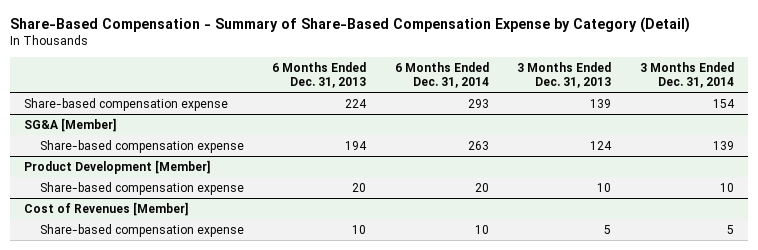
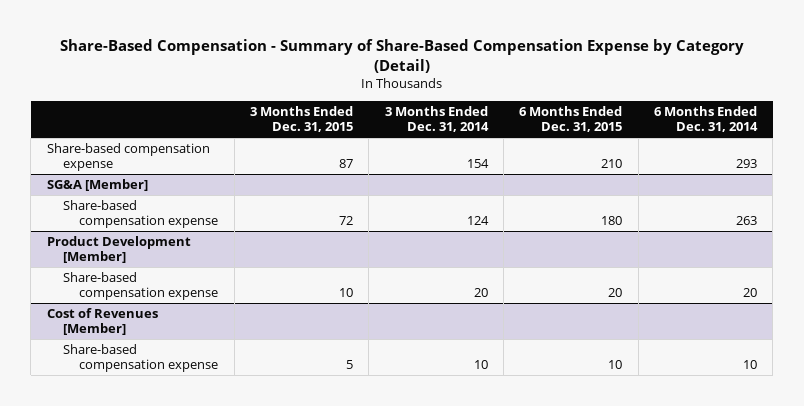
[272,61,367,89] 6 Months Ended Dec. 31, 2013 -> none
[517,61,612,89] 3 Months Ended Dec. 31, 2013 -> none
none -> [250,106,354,133] 3 Months Ended Dec. 31, 2015
none -> [519,106,623,133] 6 Months Ended Dec. 31, 2015
[712,140,734,150] 139 -> [466,216,489,226] 124
[719,182,734,192] 10 -> [473,288,488,298] 20
[726,224,734,234] 5 -> [473,360,488,370] 10

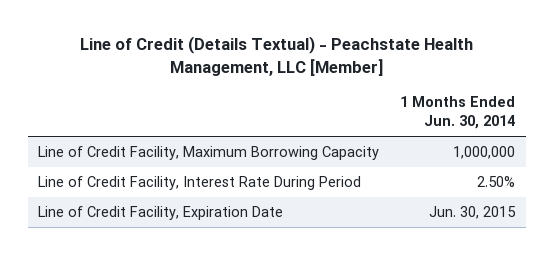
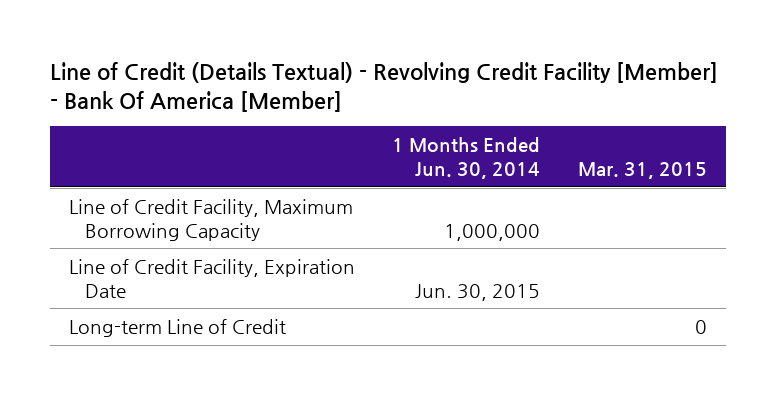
[79,36,473,76] Line of Credit (Details Textual) - Peachstate Health Management, LLC [Member] -> [49,61,718,112] Line of Credit (Details Textual) - Revolving Credit Facility [Member] - Bank Of America [Member]
none -> [577,161,707,179] Mar. 31, 2015
[38,176,362,191] Line of Credit Facility, Interest Rate During Period -> none
none -> [68,318,286,337] Long-term Line of Credit

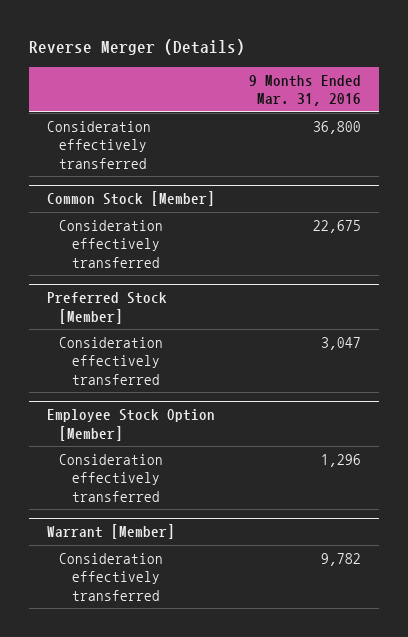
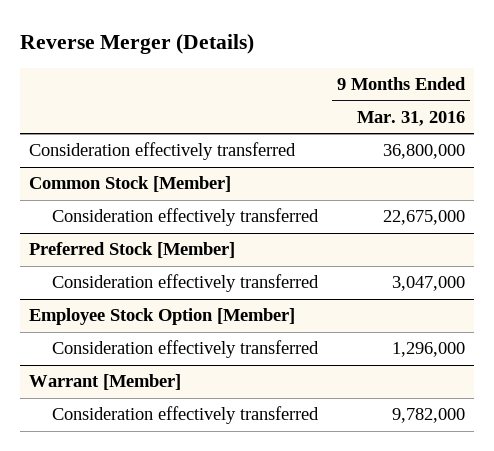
[313,120,362,134] 36,800 -> [382,144,465,160] 36,800,000
[313,219,362,233] 22,675 -> [382,210,465,226] 22,675,000
[321,336,362,350] 3,047 -> [391,276,465,292] 3,047,000
[321,453,362,467] 1,296 -> [391,342,465,358] 1,296,000
[321,552,362,566] 9,782 -> [391,408,465,424] 9,782,000

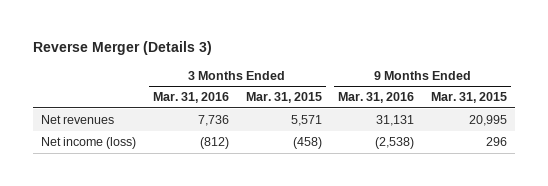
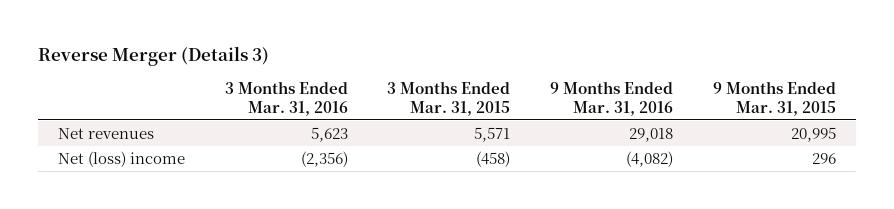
[198,115,230,127] 7,736 -> [310,126,348,142] 5,623
[376,115,415,127] 31,131 -> [629,127,674,142] 29,018
[41,137,137,150] Net income (loss) -> [57,150,185,167] Net (loss) income
[200,137,230,150] (812) -> [300,150,348,167] (2,356)
[375,137,415,150] (2,538) -> [626,150,674,167] (4,082)

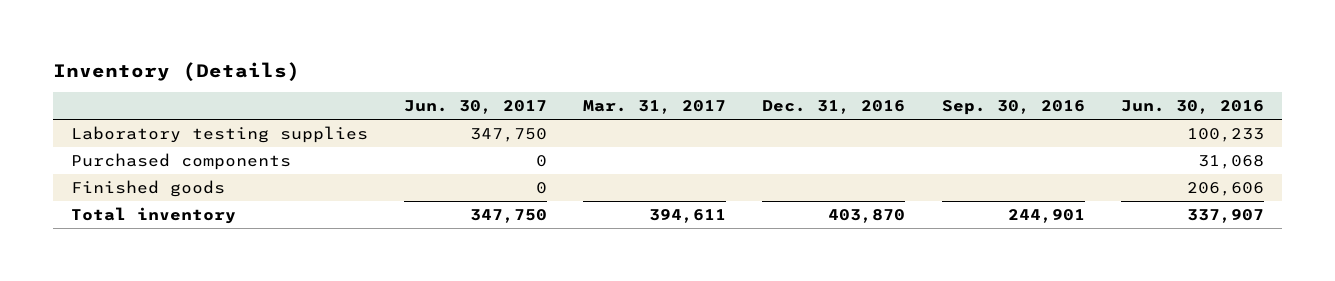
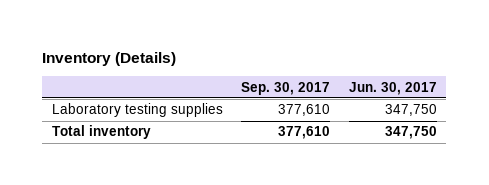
[583,100,727,115] Mar. 31, 2017 -> none
[762,100,906,115] Dec. 31, 2016 -> none
[941,100,1085,116] Sep. 30, 2016 -> none
[1120,100,1264,115] Jun. 30, 2016 -> none
none -> [241,81,331,95] Sep. 30, 2017
[70,153,291,171] Purchased components -> none
[70,180,225,198] Finished goods -> none

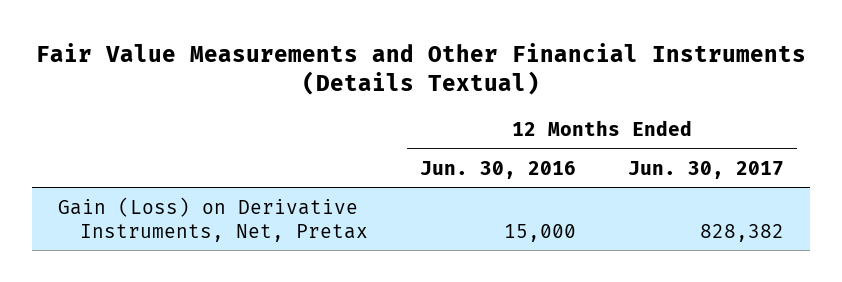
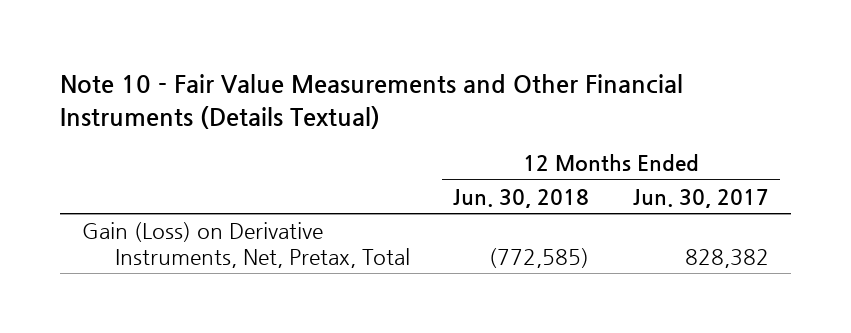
[36,42,807,96] Fair Value Measurements and Other Financial Instruments (Details Textual) -> [59,74,683,129] Note 10 - Fair Value Measurements and Other Financial Instruments (Details Textual)
[420,160,577,179] Jun. 30, 2016 -> none
none -> [453,188,590,208] Jun. 30, 2018
[58,196,369,242] Gain (Loss) on Derivative Instruments, Net, Pretax -> [81,222,410,268] Gain (Loss) on Derivative Instruments, Net, Pretax, Total

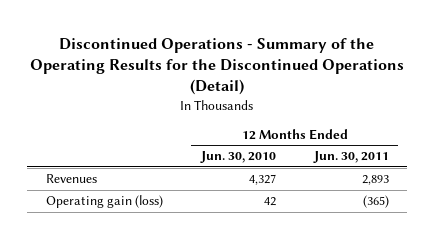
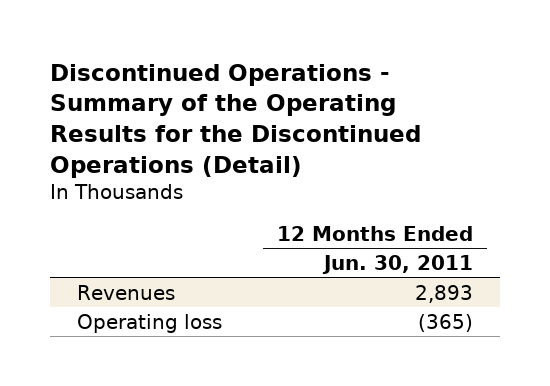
[199,151,276,164] Jun. 30, 2010 -> none
[46,195,164,209] Operating gain (loss) -> [77,313,223,333] Operating loss

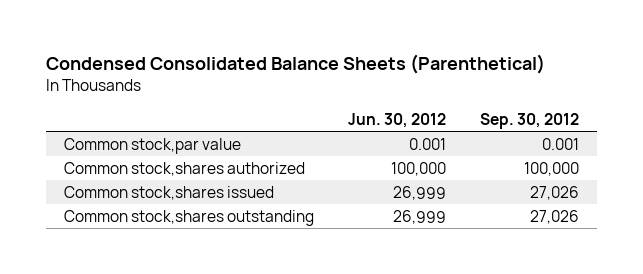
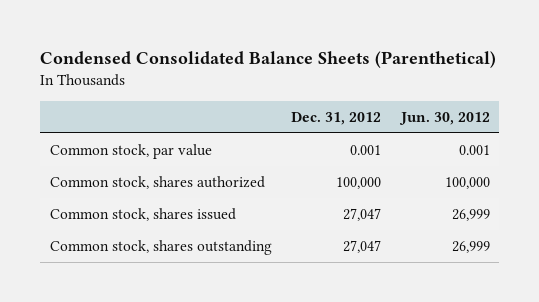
[480,112,580,129] Sep. 30, 2012 -> none
none -> [291,111,382,125] Dec. 31, 2012
[63,137,241,154] Common stock,par value -> [49,143,212,159] Common stock, par value
[63,161,305,176] Common stock,shares authorized -> [49,175,265,189] Common stock, shares authorized
[63,185,274,200] Common stock,shares issued -> [49,207,236,221] Common stock, shares issued
[63,209,314,226] Common stock,shares outstanding -> [49,239,272,255] Common stock, shares outstanding

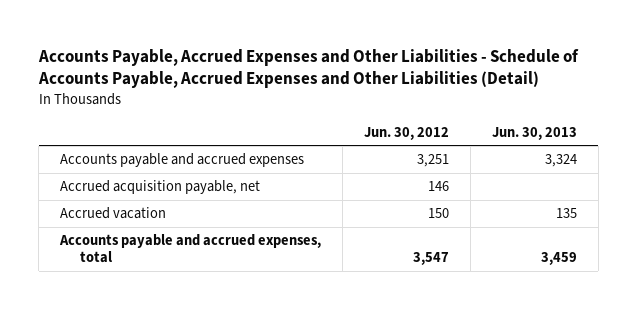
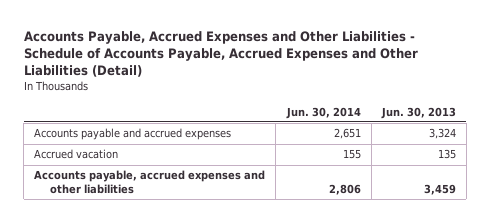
[364,126,450,140] Jun. 30, 2012 -> none
none -> [285,106,361,119] Jun. 30, 2014
[60,180,261,195] Accrued acquisition payable, net -> none
[59,234,322,264] Accounts payable and accrued expenses, total -> [34,170,266,194] Accounts payable, accrued expenses and other liabilities

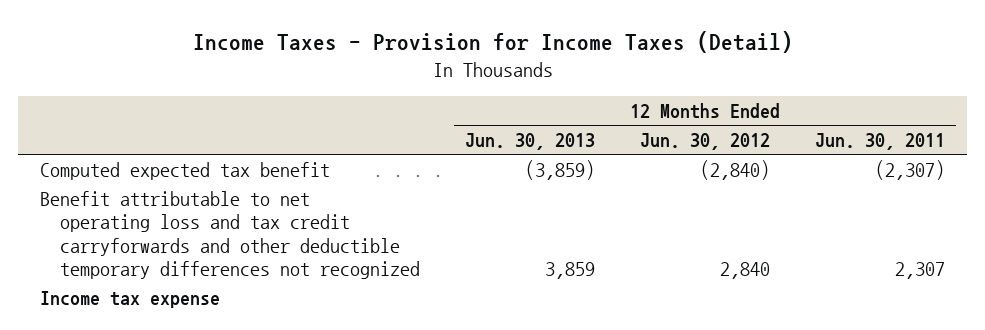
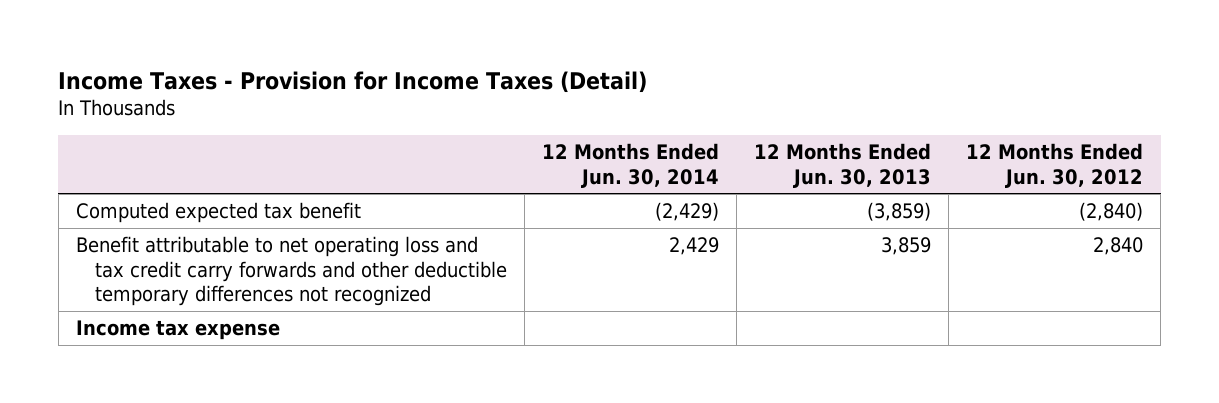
[814,133,945,151] Jun. 30, 2011 -> none
none -> [541,142,719,188] 12 Months Ended Jun. 30, 2014
[40,190,421,280] Benefit attributable to net operating loss and tax credit carryforwards and other deductible temporary differences not recognized -> [76,236,507,307] Benefit attributable to net operating loss and tax credit carry forwards and other deductible temporary differences not recognized

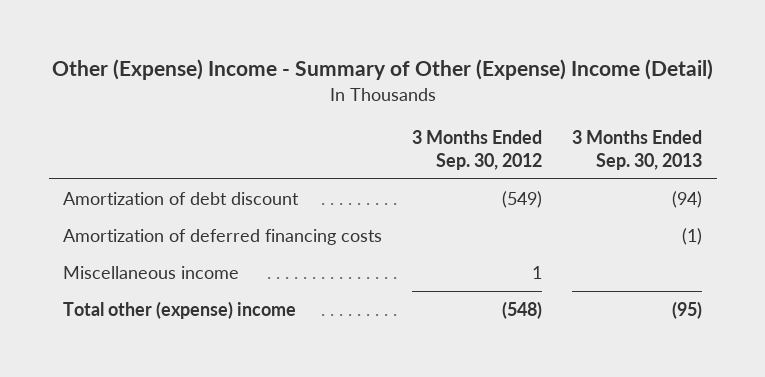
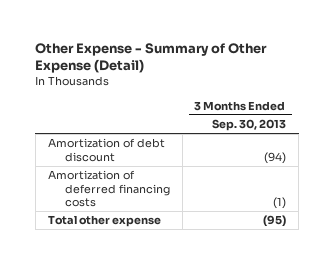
[51,59,713,81] Other (Expense) Income - Summary of Other (Expense) Income (Detail) -> [35,42,268,74] Other Expense - Summary of Other Expense (Detail)
[412,129,543,170] 3 Months Ended Sep. 30, 2012 -> none
[63,265,240,279] Miscellaneous income -> none
[63,300,297,319] Total other (expense) income -> [48,215,162,228] Total other expense

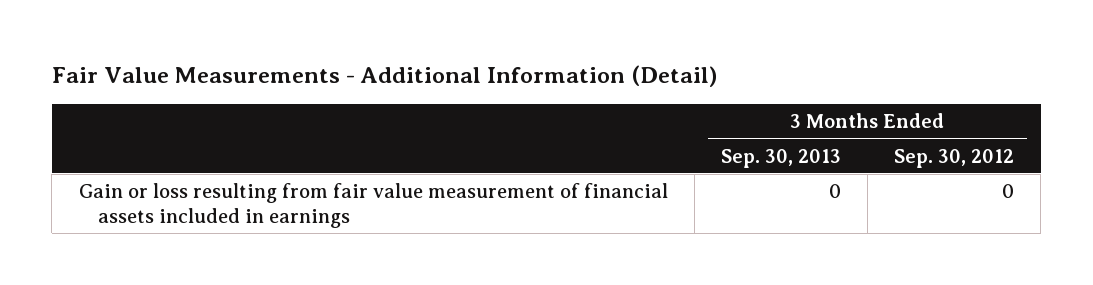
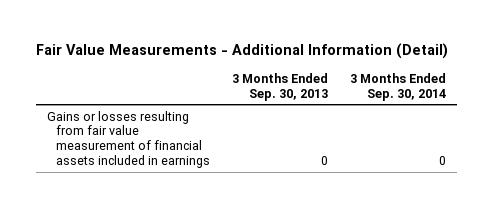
[894,148,1015,168] Sep. 30, 2012 -> none
none -> [349,72,446,101] 3 Months Ended Sep. 30, 2014
[78,183,668,229] Gain or loss resulting from fair value measurement of financial assets included in earnings -> [46,110,210,169] Gains or losses resulting from fair value measurement of financial assets included in earnings

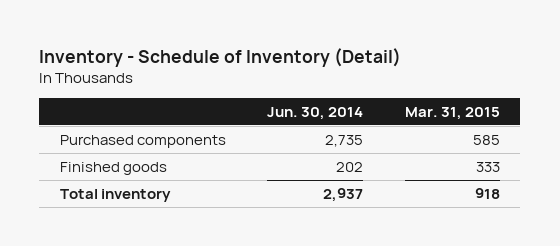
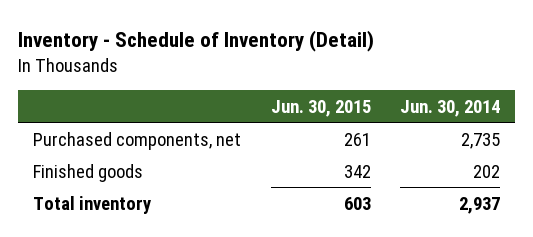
[404,107,500,121] Mar. 31, 2015 -> none
none -> [270,99,371,117] Jun. 30, 2015
[60,134,227,148] Purchased components -> [32,131,241,150] Purchased components, net

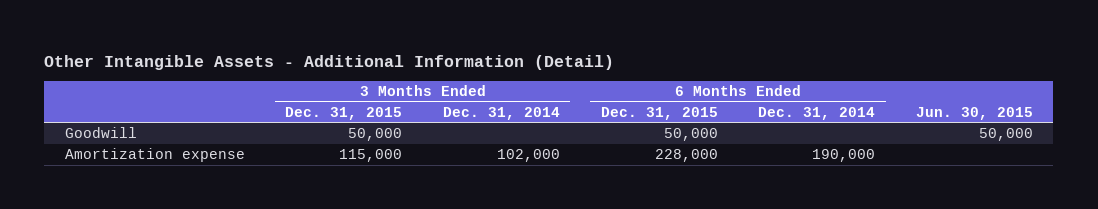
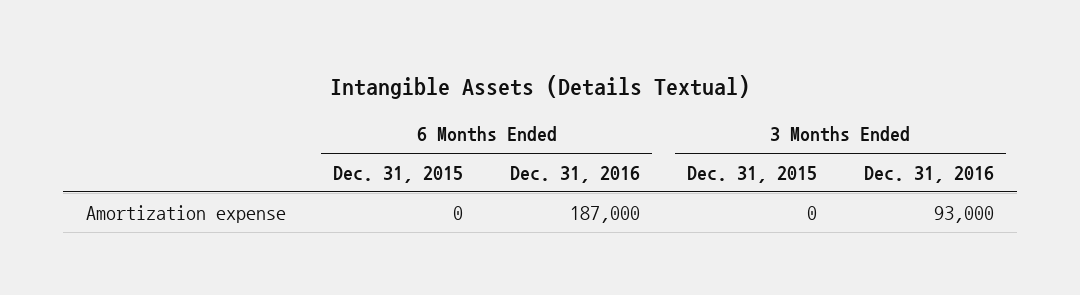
[44,54,615,70] Other Intangible Assets - Additional Information (Detail) -> [330,75,751,100] Intangible Assets (Details Textual)
[442,106,560,120] Dec. 31, 2014 -> none
[758,106,876,120] Dec. 31, 2014 -> none
[916,106,1034,120] Jun. 30, 2015 -> none
none -> [510,166,641,184] Dec. 31, 2016
none -> [863,166,994,184] Dec. 31, 2016
[64,127,137,139] Goodwill -> none
[339,149,403,163] 115,000 -> [806,205,817,220] 0
[654,149,718,163] 228,000 -> [453,205,464,220] 0

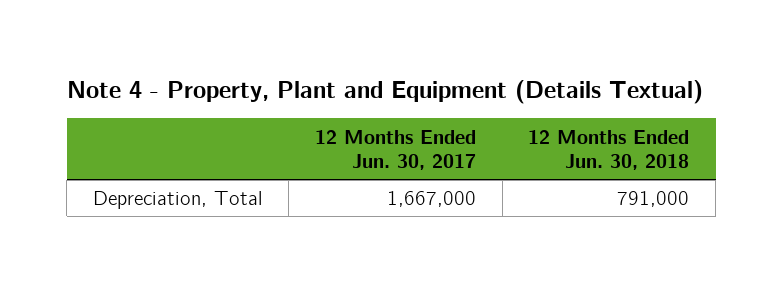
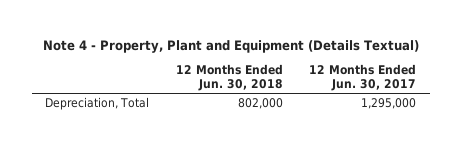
[387,191,477,208] 1,667,000 -> [361,98,417,110] 1,295,000
[617,191,690,208] 791,000 -> [237,98,283,110] 802,000

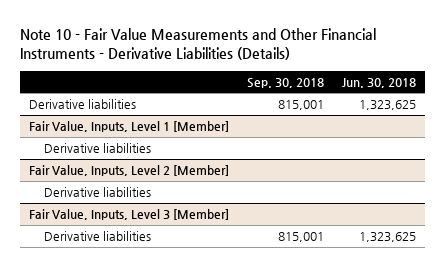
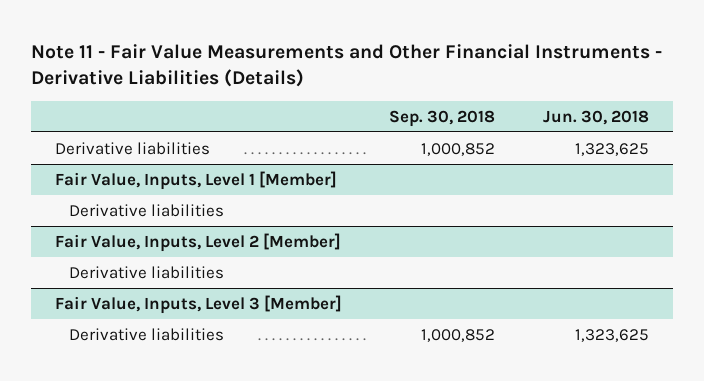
[20,28,377,61] Note 10 - Fair Value Measurements and Other Financial Instruments - Derivative Liabilities (Details) -> [31,43,663,88] Note 11 - Fair Value Measurements and Other Financial Instruments - Derivative Liabilities (Details)
[278,100,325,111] 815,001 -> [421,142,496,156] 1,000,852
[278,232,325,243] 815,001 -> [421,328,496,342] 1,000,852

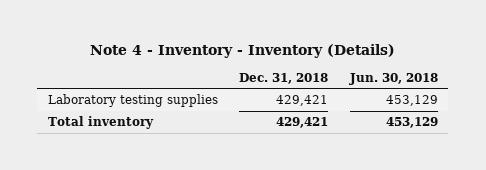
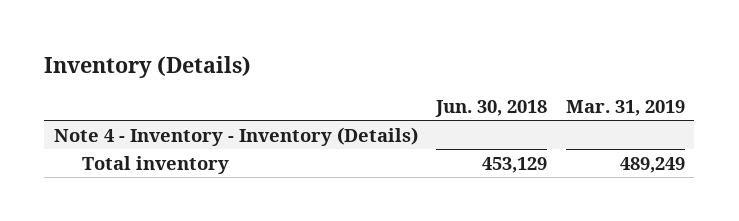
[89,44,395,59] Note 4 - Inventory - Inventory (Details) -> [44,56,252,79] Inventory (Details)
[239,72,329,84] Dec. 31, 2018 -> none
none -> [566,99,686,116] Mar. 31, 2019
[47,93,218,107] Laboratory testing supplies -> none
none -> [53,126,418,146] Note 4 - Inventory - Inventory (Details)

